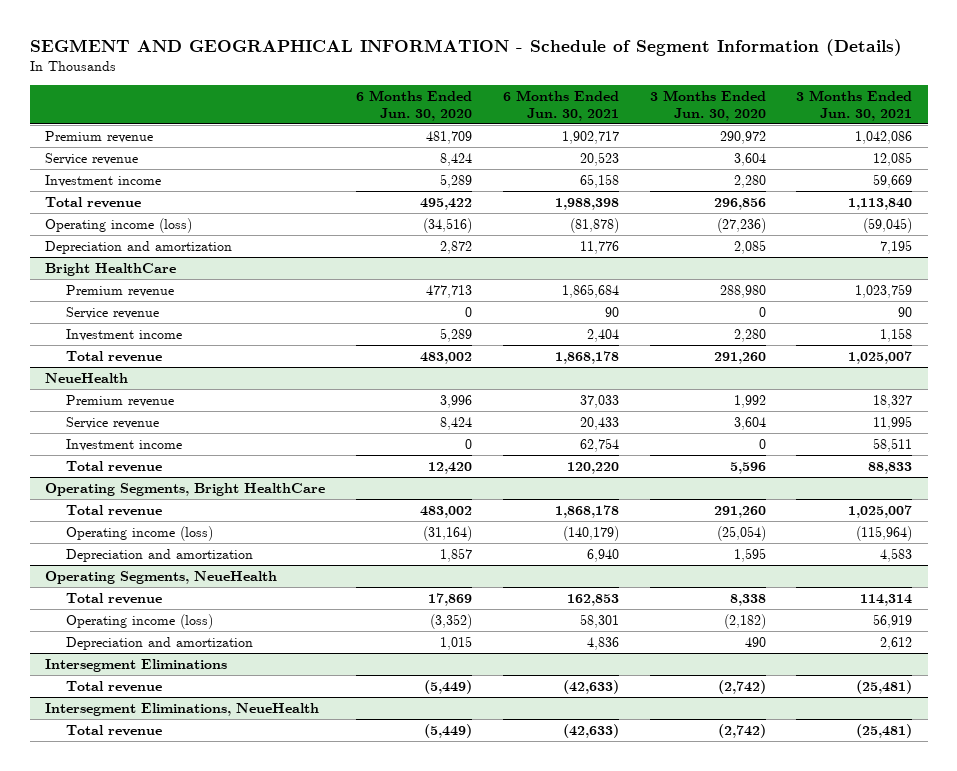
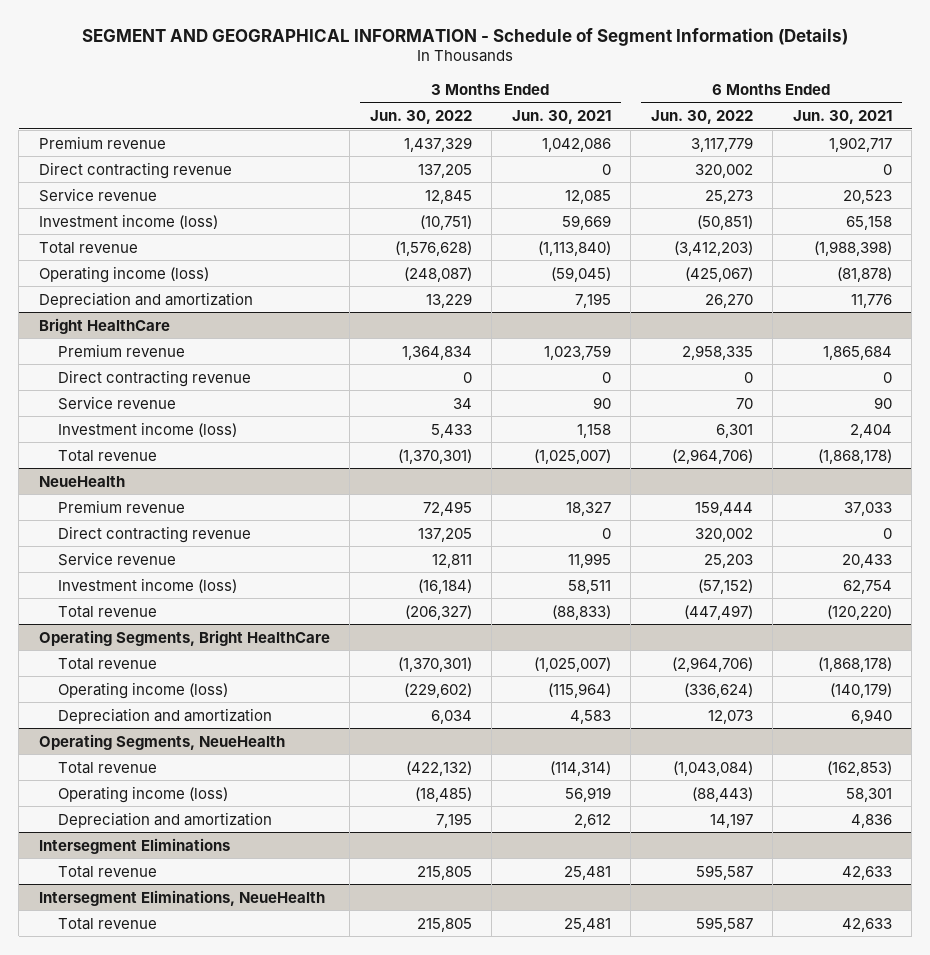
[355,89,472,121] 6 Months Ended Jun. 30, 2020 -> none
[649,89,766,121] 3 Months Ended Jun. 30, 2020 -> none
none -> [369,109,472,124] Jun. 30, 2022
none -> [650,109,753,124] Jun. 30, 2022
none -> [38,161,232,179] Direct contracting revenue
[44,174,161,187] Investment income -> [38,213,218,229] Investment income (loss)
[554,197,619,210] 1,988,398 -> [813,240,892,256] (1,988,398)
[848,197,913,210] 1,113,840 -> [537,240,611,256] (1,113,840)
none -> [58,369,252,387] Direct contracting revenue
[66,328,183,341] Investment income -> [58,421,238,437] Investment income (loss)
[554,350,619,364] 1,868,178 -> [817,448,892,464] (1,868,178)
[848,350,913,364] 1,025,007 -> [533,448,611,464] (1,025,007)
none -> [58,525,252,543] Direct contracting revenue
[66,438,183,451] Investment income -> [58,577,238,593] Investment income (loss)
[566,461,619,474] 120,220 -> [826,604,892,620] (120,220)
[868,461,913,474] 88,833 -> [551,604,611,620] (88,833)
[554,504,619,518] 1,868,178 -> [817,656,892,672] (1,868,178)
[848,504,913,518] 1,025,007 -> [533,656,611,672] (1,025,007)
[566,593,619,606] 162,853 -> [826,760,892,776] (162,853)
[860,593,913,606] 114,314 -> [549,760,611,776] (114,314)
[562,679,619,694] (42,633) -> [841,865,892,880] 42,633
[856,679,913,694] (25,481) -> [563,865,611,880] 25,481
[562,723,619,738] (42,633) -> [841,917,892,932] 42,633
[856,723,913,738] (25,481) -> [563,917,611,932] 25,481

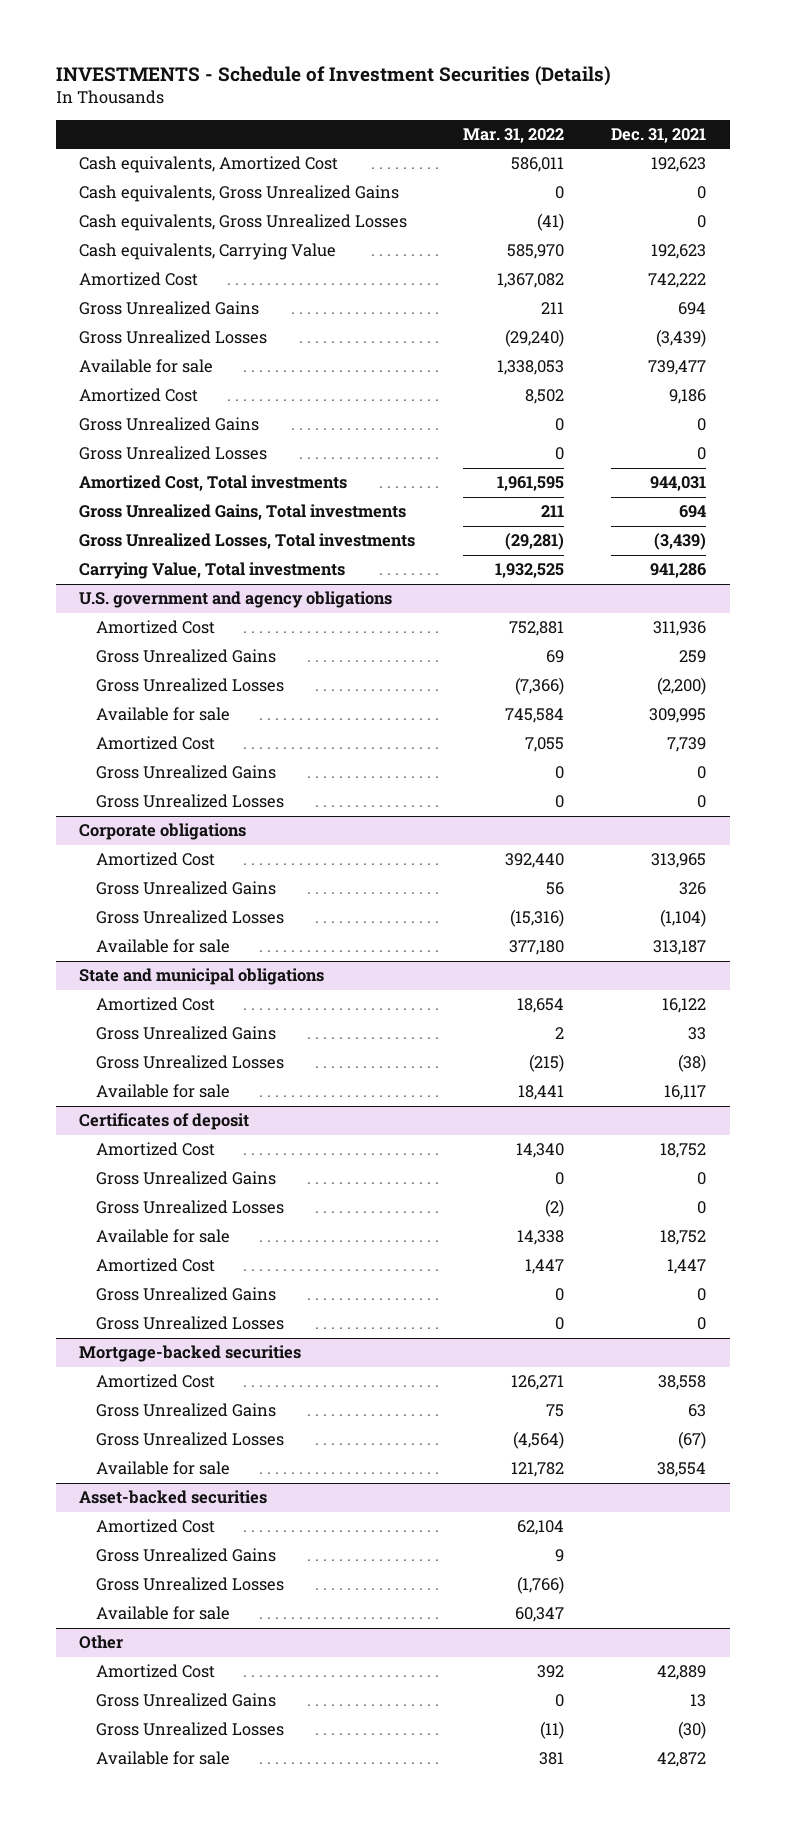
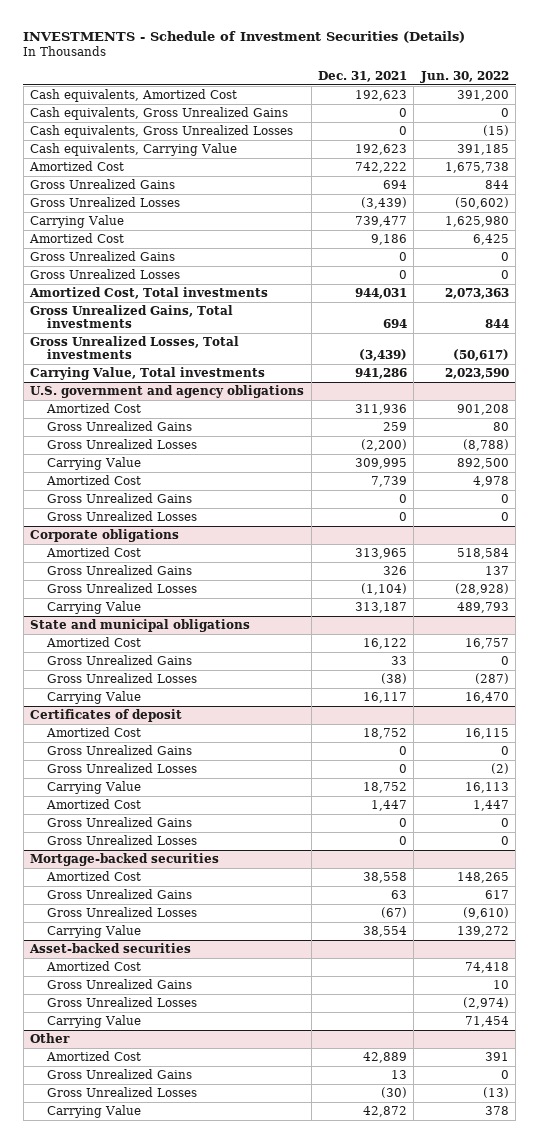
[462,128,564,144] Mar. 31, 2022 -> none
none -> [419,71,509,84] Jun. 30, 2022
[79,359,214,374] Available for sale -> [30,214,125,228] Carrying Value
[96,707,231,722] Available for sale -> [47,456,142,470] Carrying Value
[96,939,231,954] Available for sale -> [47,600,142,614] Carrying Value
[96,1084,231,1099] Available for sale -> [47,690,142,704] Carrying Value
[96,1229,231,1244] Available for sale -> [47,780,142,794] Carrying Value
[96,1461,231,1476] Available for sale -> [47,924,142,938] Carrying Value
[96,1606,231,1621] Available for sale -> [47,1014,142,1028] Carrying Value
[96,1751,231,1766] Available for sale -> [47,1104,142,1118] Carrying Value

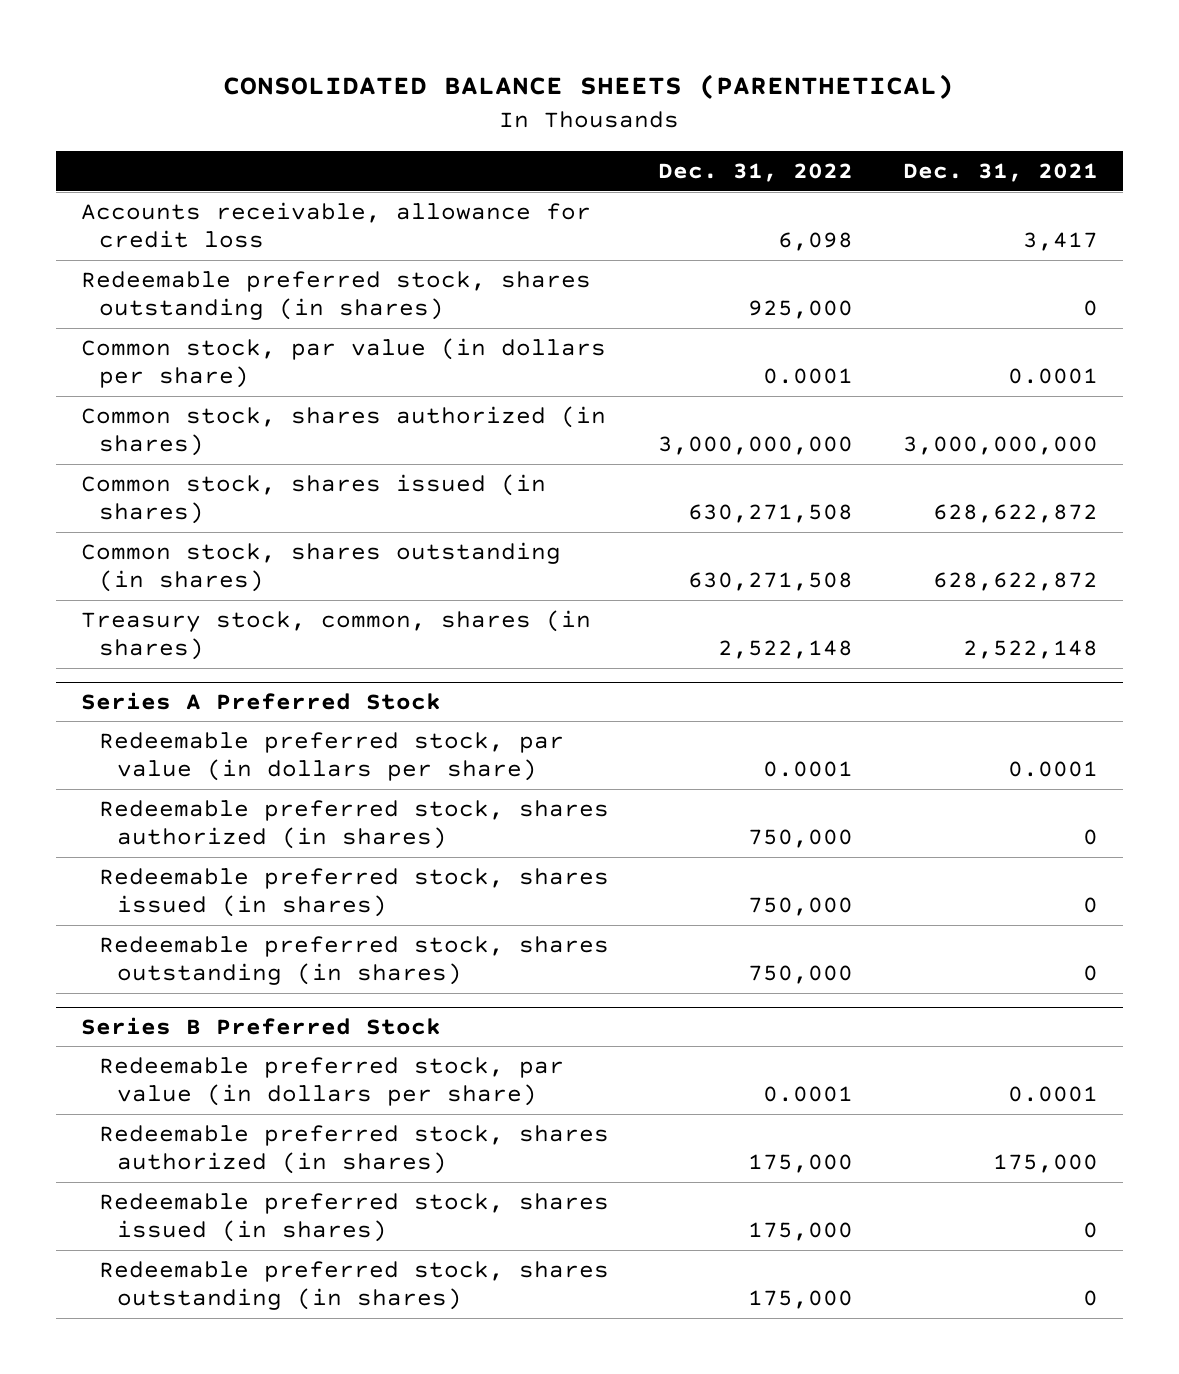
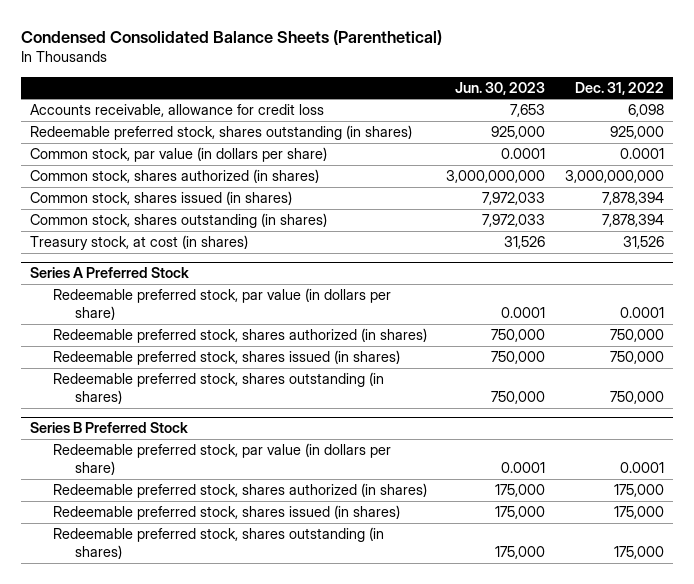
[223,73,955,99] CONSOLIDATED BALANCE SHEETS (PARENTHETICAL) -> [20,29,442,45] Condensed Consolidated Balance Sheets (Parenthetical)
[903,162,1099,182] Dec. 31, 2021 -> none
none -> [455,81,546,95] Jun. 30, 2023
[688,503,854,523] 630,271,508 -> [601,192,664,206] 7,878,394
[688,571,854,591] 630,271,508 -> [601,214,664,228] 7,878,394
[80,609,591,660] Treasury stock, common, shares (in shares) -> [30,235,249,251] Treasury stock, at cost (in shares)
[718,639,854,659] 2,522,148 -> [622,236,664,250] 31,526

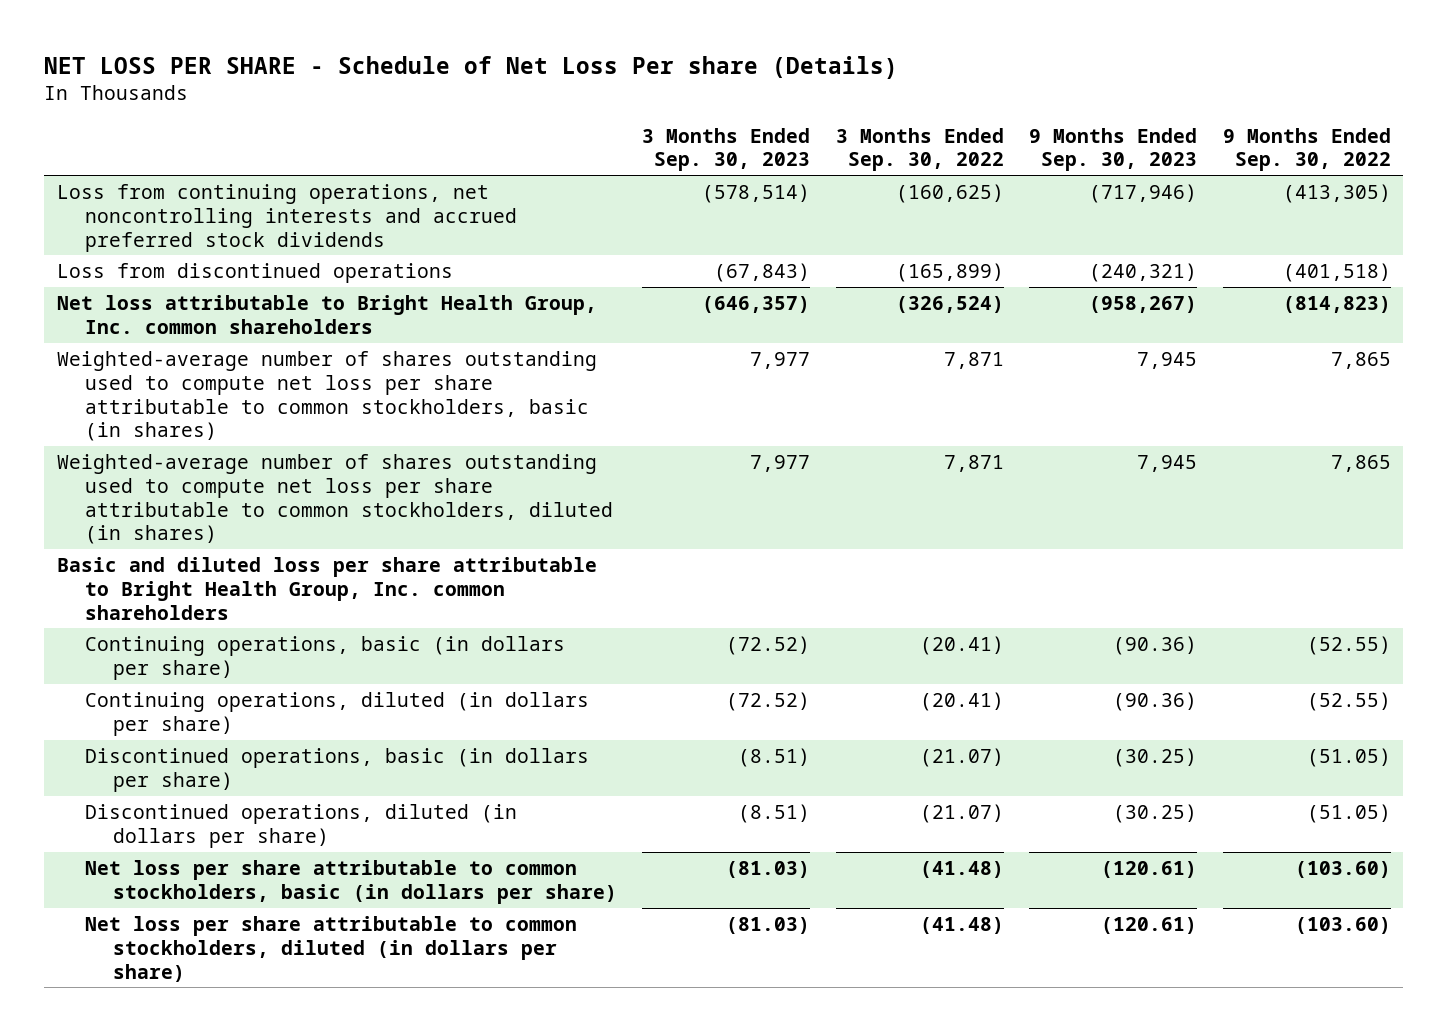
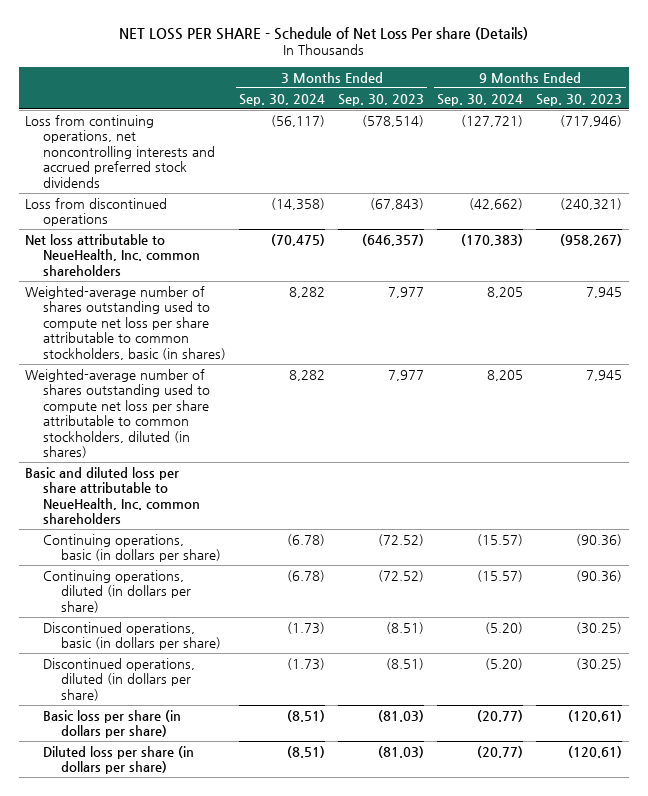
[835,127,1004,172] 3 Months Ended Sep. 30, 2022 -> none
[1222,127,1391,172] 9 Months Ended Sep. 30, 2022 -> none
none -> [239,93,326,106] Sep. 30, 2024
none -> [437,93,524,106] Sep. 30, 2024
[56,294,597,334] Net loss attributable to Bright Health Group, Inc. common shareholders -> [25,233,201,276] Net loss attributable to NeueHealth, Inc. common shareholders
[56,556,597,620] Basic and diluted loss per share attributable to Bright Health Group, Inc. common shareholders -> [25,466,201,525] Basic and diluted loss per share attributable to NeueHealth, Inc. common shareholders
[84,859,617,904] Net loss per share attributable to common stockholders, basic (in dollars per share) -> [43,709,182,739] Basic loss per share (in dollars per share)
[84,915,577,982] Net loss per share attributable to common stockholders, diluted (in dollars per share) -> [43,745,195,775] Diluted loss per share (in dollars per share)

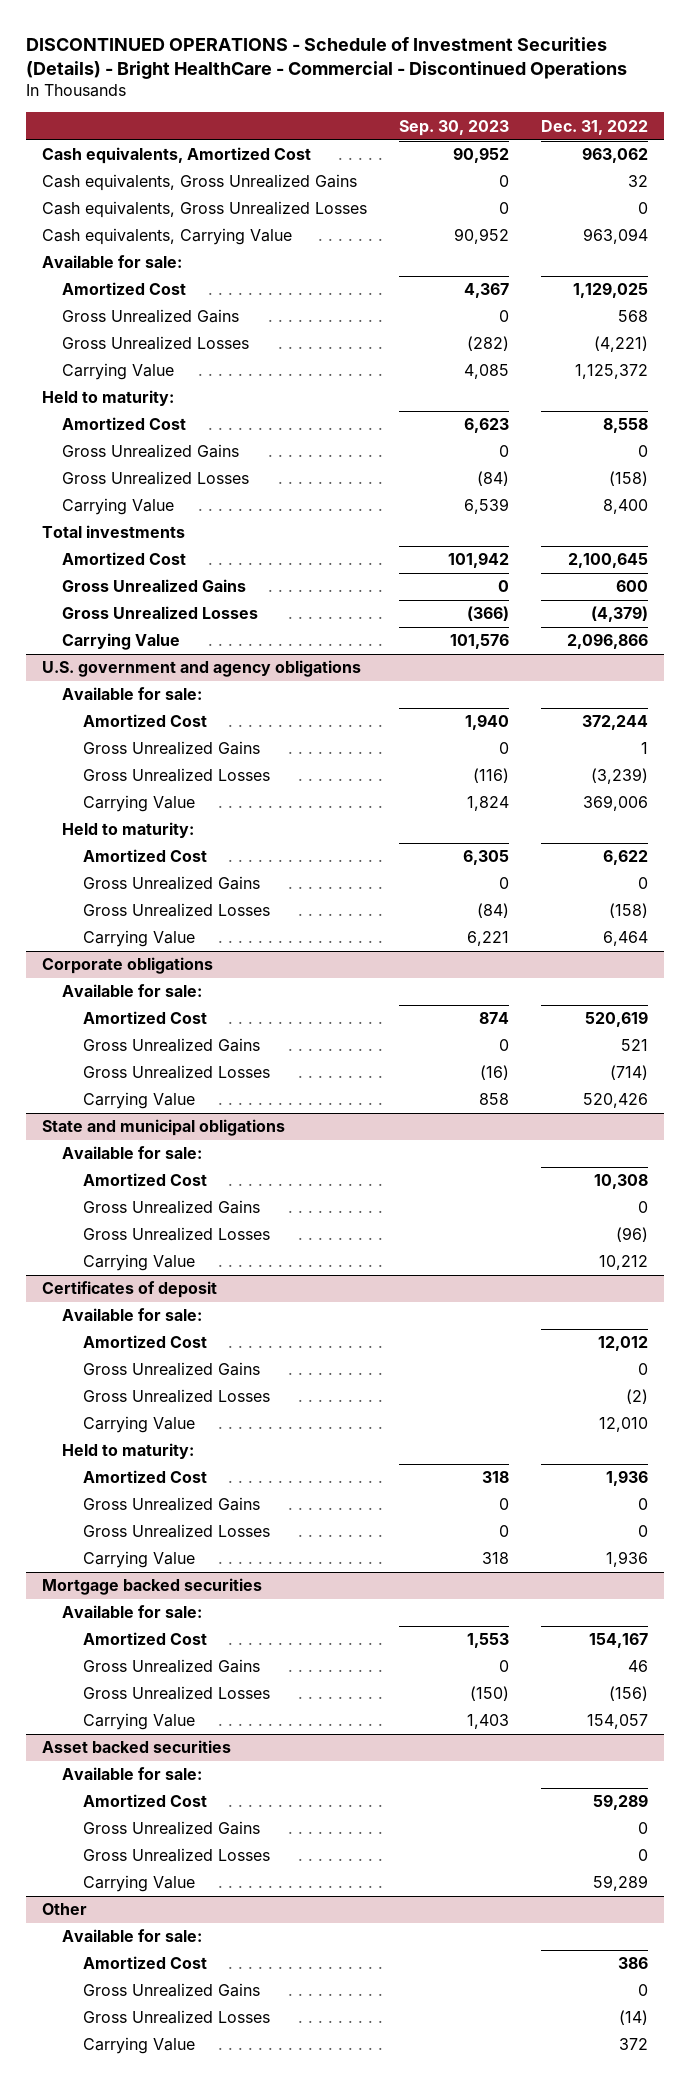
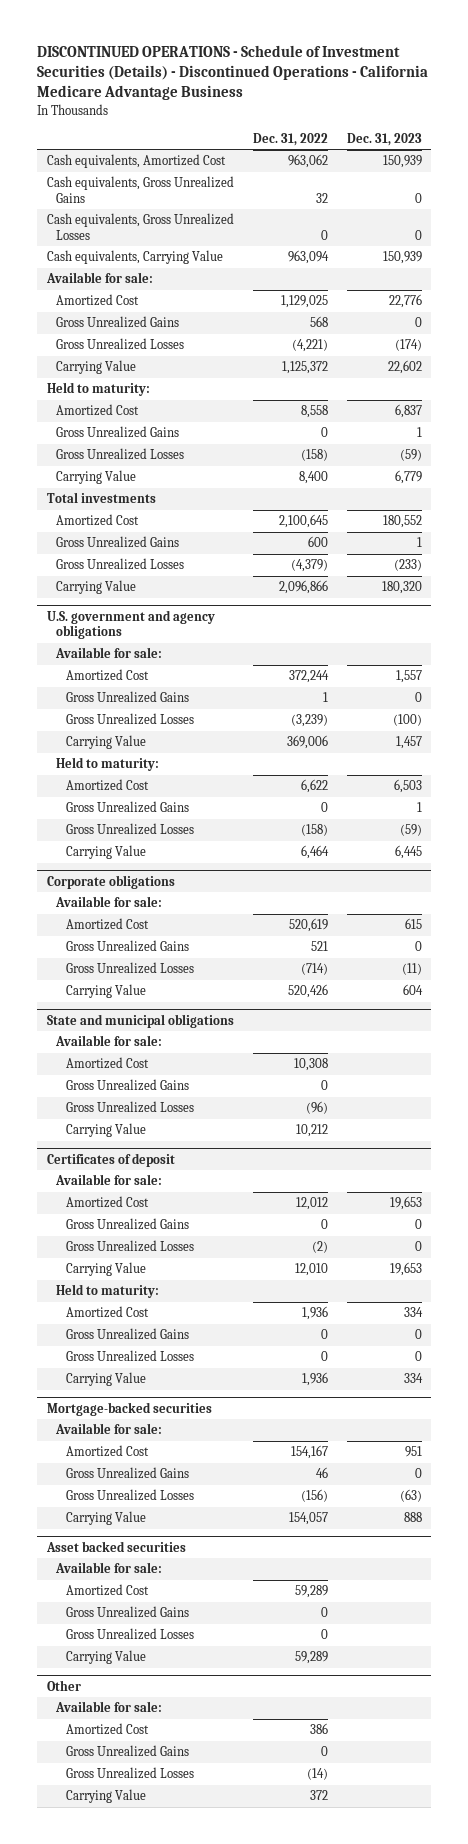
[26,36,628,80] DISCONTINUED OPERATIONS - Schedule of Investment Securities (Details) - Bright HealthCare - Commercial - Discontinued Operations -> [37,45,429,101] DISCONTINUED OPERATIONS - Schedule of Investment Securities (Details) - Discontinued Operations - California Medicare Advantage Business
[398,119,509,136] Sep. 30, 2023 -> none
none -> [346,132,422,146] Dec. 31, 2023
[42,1578,263,1596] Mortgage backed securities -> [46,1401,212,1416] Mortgage-backed securities

